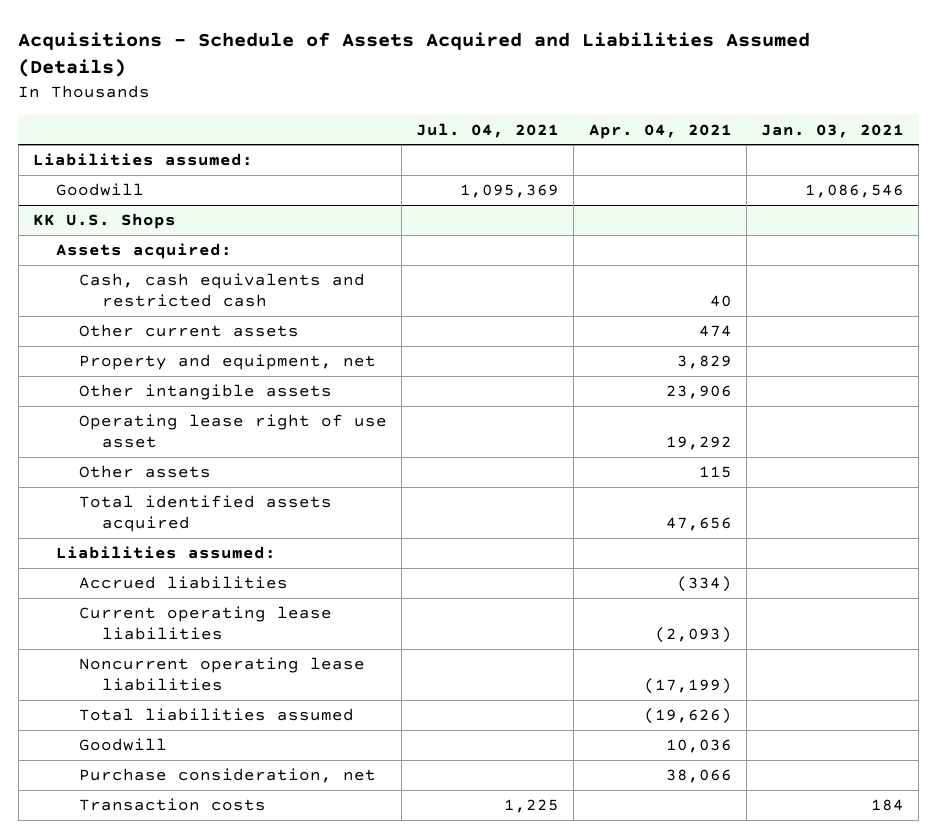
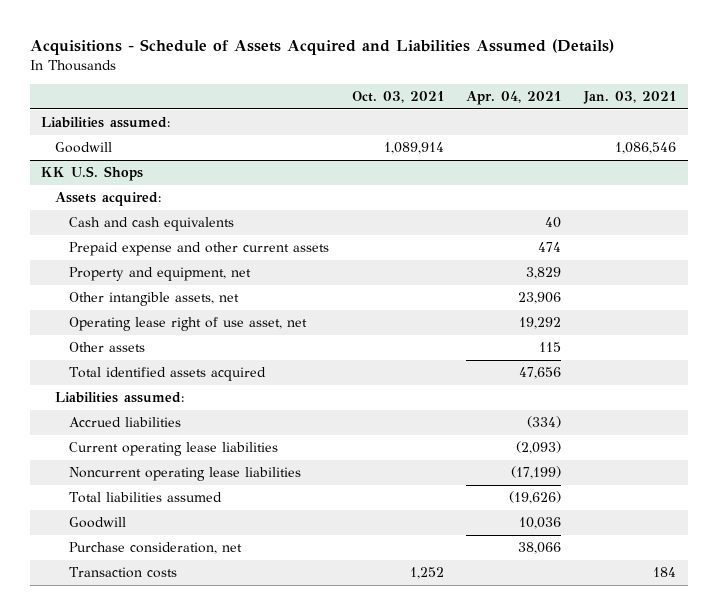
[416,122,560,138] Jul. 04, 2021 -> none
none -> [351,91,444,104] Oct. 03, 2021
[78,273,365,308] Cash, cash equivalents and restricted cash -> [69,217,235,232] Cash and cash equivalents
[78,324,299,338] Other current assets -> [69,242,330,257] Prepaid expense and other current assets
[78,384,332,401] Other intangible assets -> [69,292,240,307] Other intangible assets, net
[78,414,387,449] Operating lease right of use asset -> [69,317,308,332] Operating lease right of use asset, net

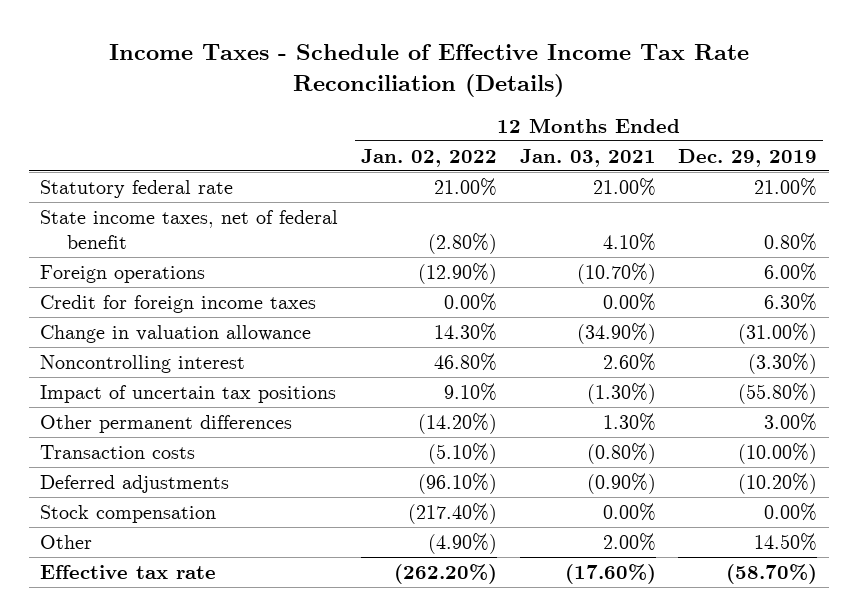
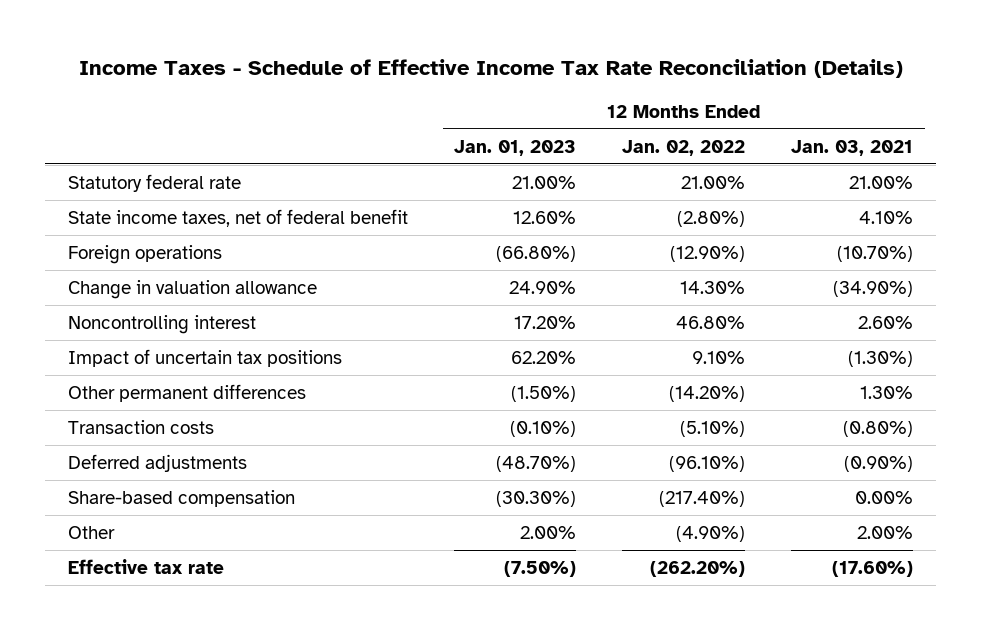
[678,148,818,167] Dec. 29, 2019 -> none
none -> [454,139,577,156] Jan. 01, 2023
[40,294,317,313] Credit for foreign income taxes -> none
[40,504,217,523] Stock compensation -> [68,489,296,507] Share-based compensation

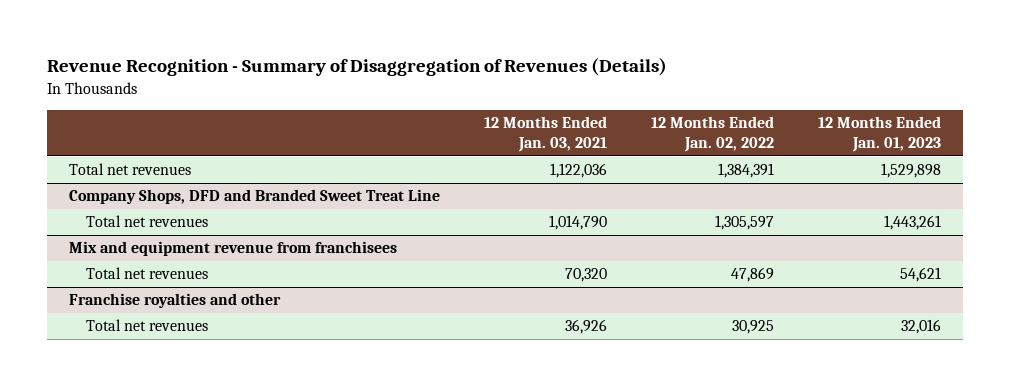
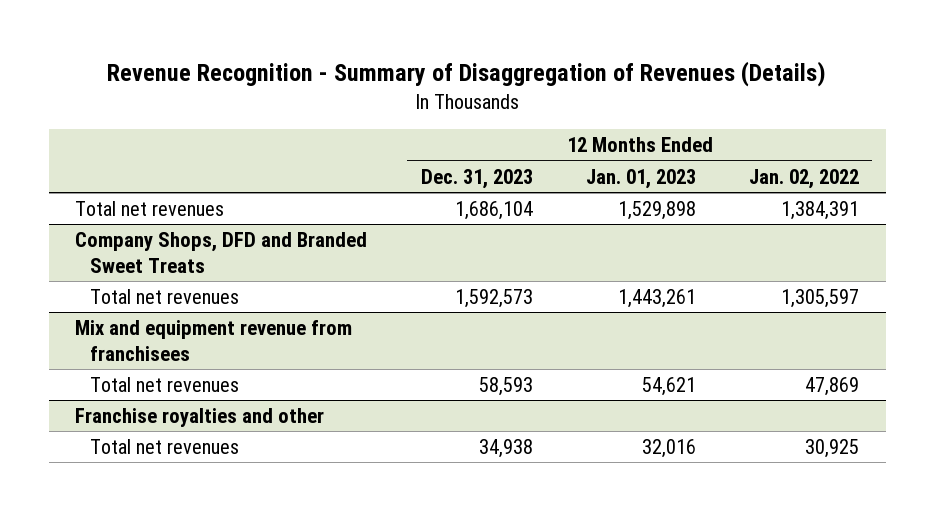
[484,116,608,153] 12 Months Ended Jan. 03, 2021 -> none
none -> [420,168,533,189] Dec. 31, 2023
[69,189,441,205] Company Shops, DFD and Branded Sweet Treat Line -> [75,232,368,273] Company Shops, DFD and Branded Sweet Treats

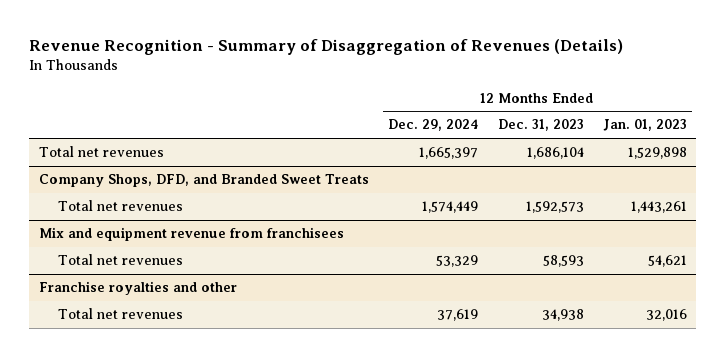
[749,168,860,189] Jan. 02, 2022 -> none
none -> [388,119,479,132] Dec. 29, 2024
[75,232,368,273] Company Shops, DFD and Branded Sweet Treats -> [38,174,369,188] Company Shops, DFD, and Branded Sweet Treats

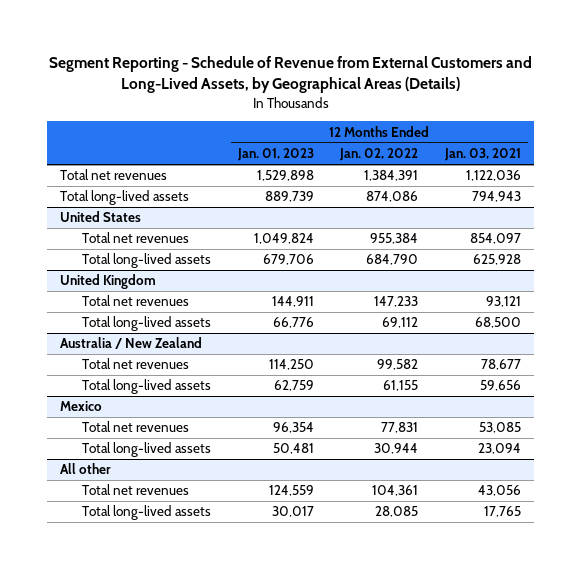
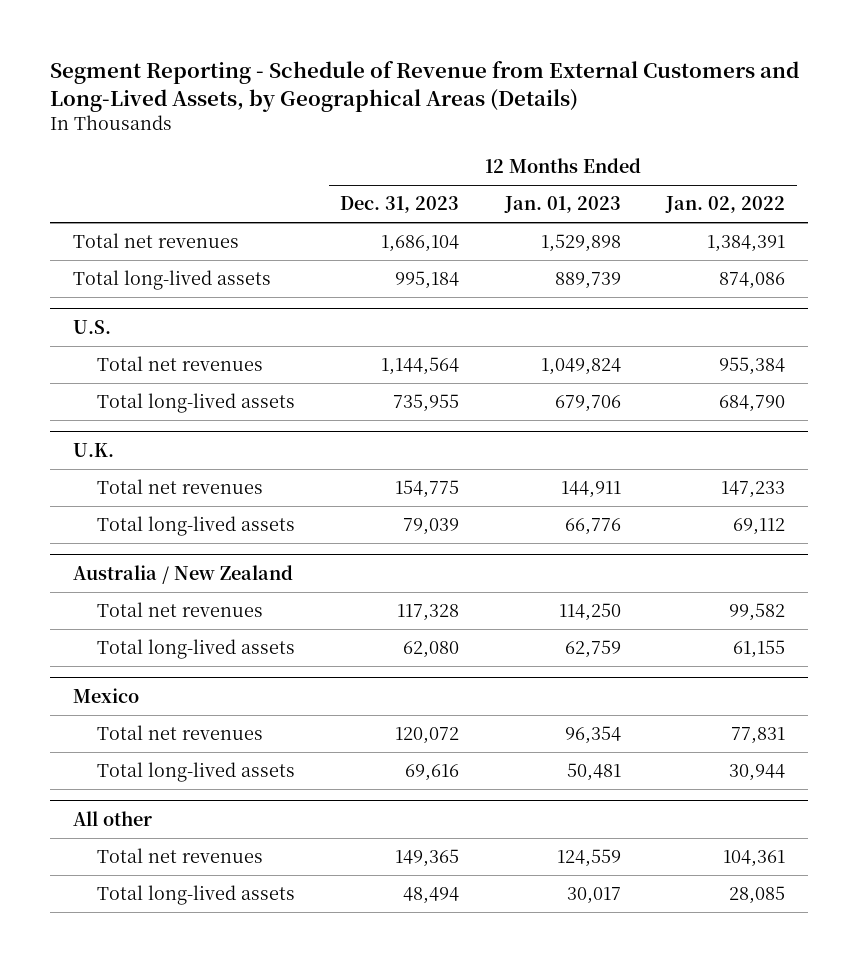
[444,148,522,162] Jan. 03, 2021 -> none
none -> [340,196,460,214] Dec. 31, 2023
[60,211,142,223] United States -> [72,319,111,334] U.S.
[60,274,157,290] United Kingdom -> [72,442,114,457] U.K.

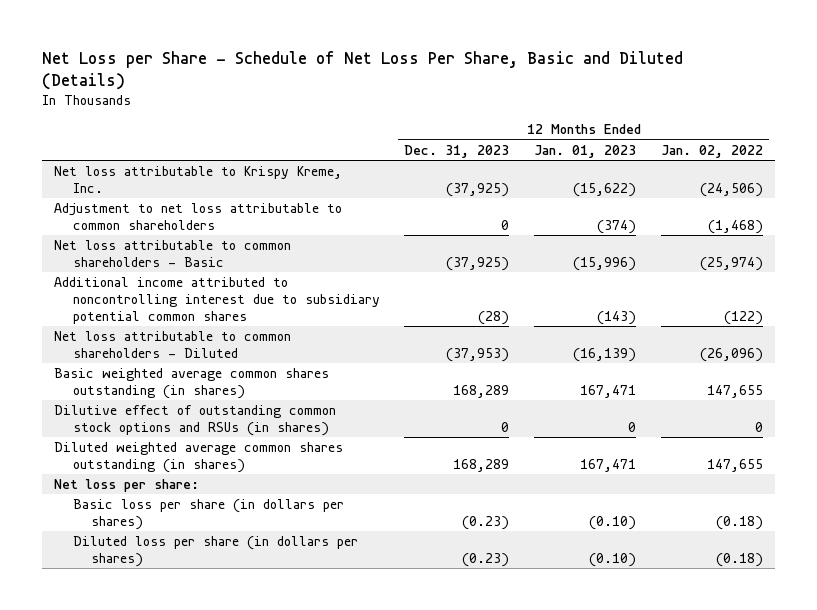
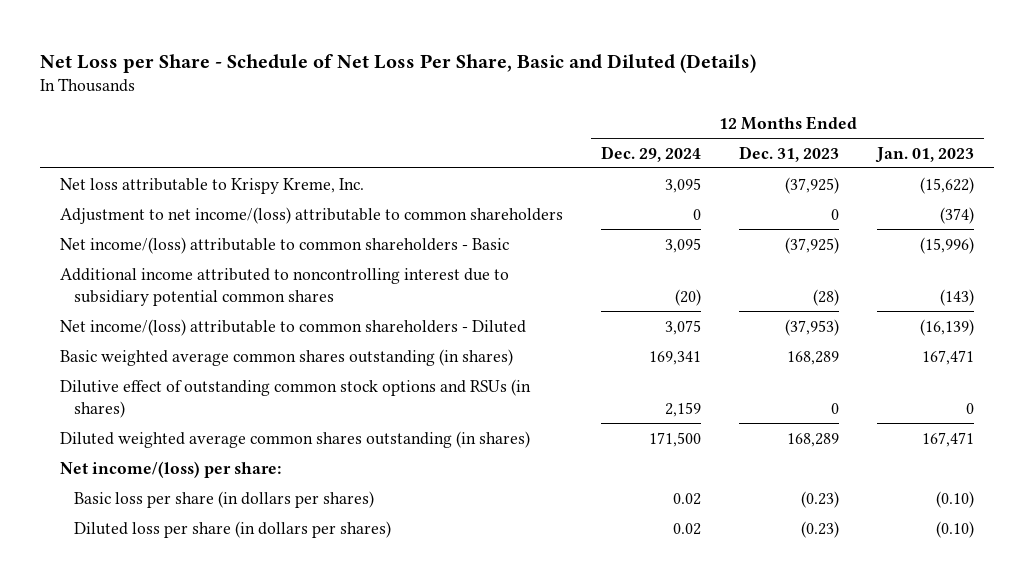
[660,144,763,158] Jan. 02, 2022 -> none
none -> [600,145,701,162] Dec. 29, 2024
[54,203,343,230] Adjustment to net loss attributable to common shareholders -> [59,206,563,224] Adjustment to net income/(loss) attributable to common shareholders
[54,240,292,267] Net loss attributable to common shareholders - Basic -> [59,236,509,254] Net income/(loss) attributable to common shareholders - Basic
[54,331,292,358] Net loss attributable to common shareholders - Diluted -> [59,318,526,336] Net income/(loss) attributable to common shareholders - Diluted
[54,479,200,493] Net loss per share: -> [59,460,281,478] Net income/(loss) per share:

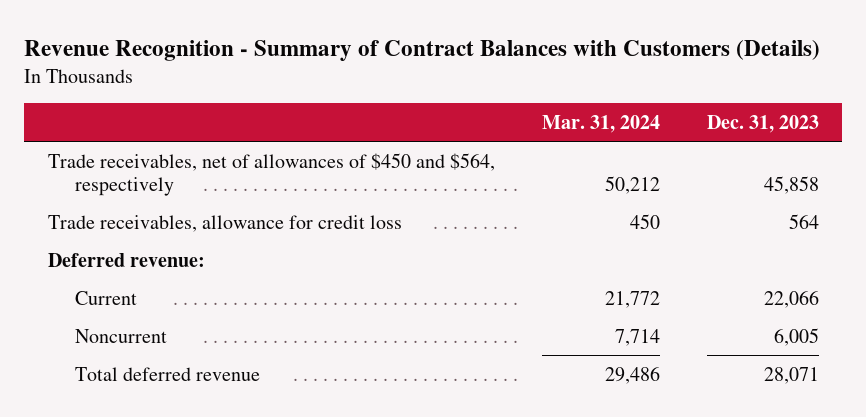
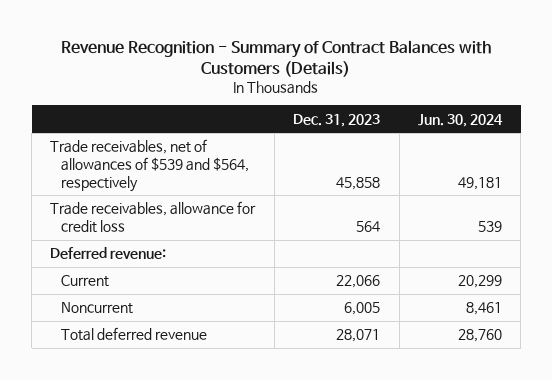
[541,114,660,133] Mar. 31, 2024 -> none
none -> [417,113,503,127] Jun. 30, 2024
[47,152,495,196] Trade receivables, net of allowances of $450 and $564, respectively -> [50,139,250,192] Trade receivables, net of allowances of $539 and $564, respectively

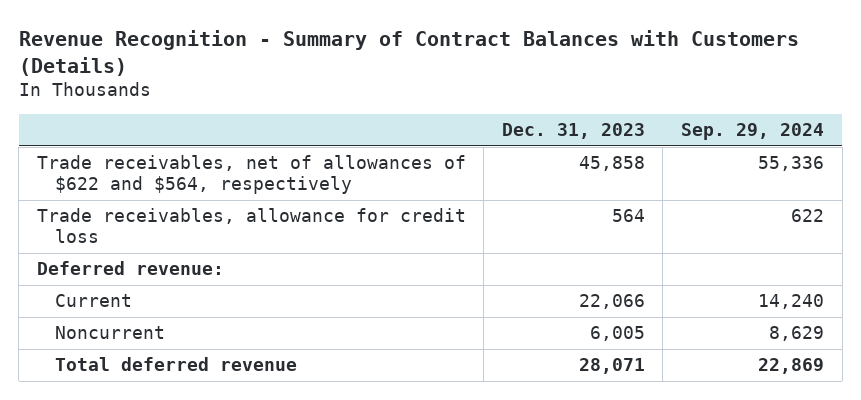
[417,113,503,127] Jun. 30, 2024 -> none
none -> [680,123,824,141] Sep. 29, 2024
[50,139,250,192] Trade receivables, net of allowances of $539 and $564, respectively -> [36,155,466,195] Trade receivables, net of allowances of $622 and $564, respectively

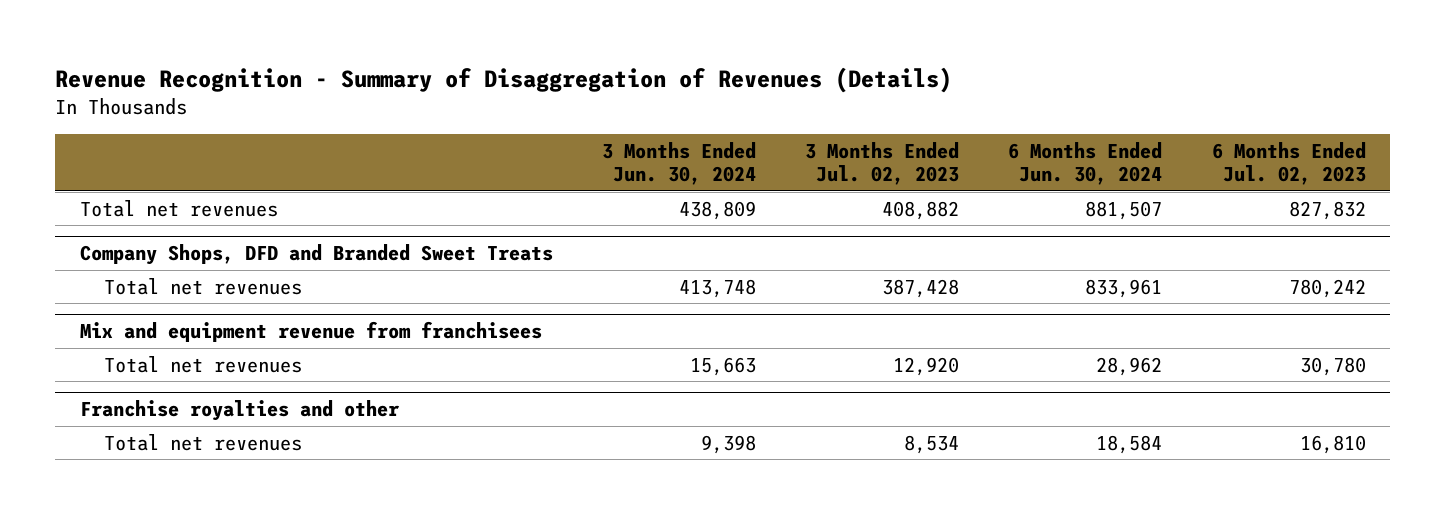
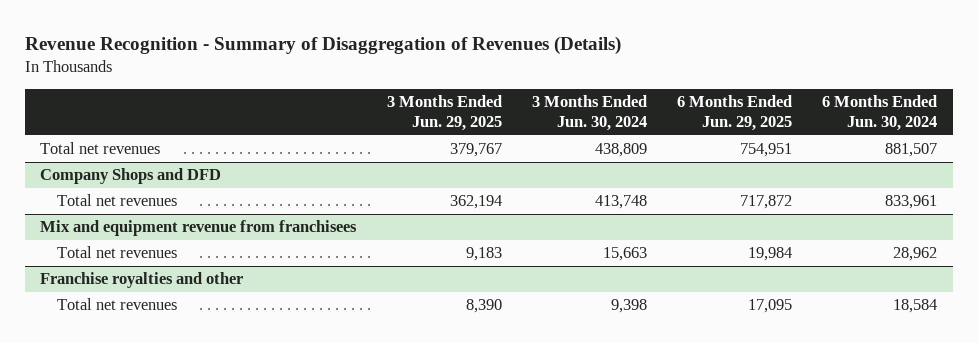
[805,141,960,186] 3 Months Ended Jul. 02, 2023 -> none
[1211,141,1366,186] 6 Months Ended Jul. 02, 2023 -> none
none -> [386,94,502,132] 3 Months Ended Jun. 29, 2025
none -> [677,94,793,132] 6 Months Ended Jun. 29, 2025
[79,244,553,266] Company Shops, DFD and Branded Sweet Treats -> [40,168,222,185] Company Shops and DFD

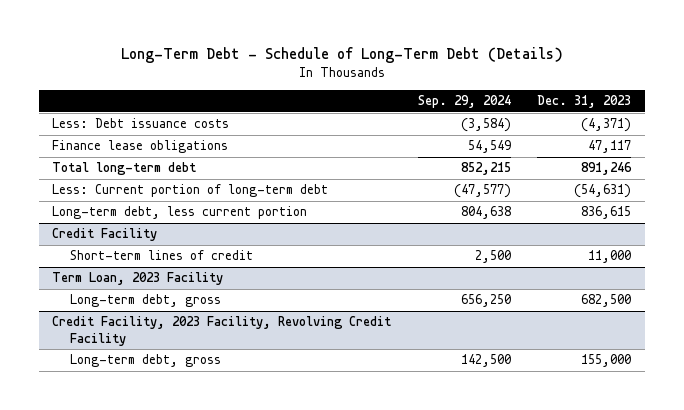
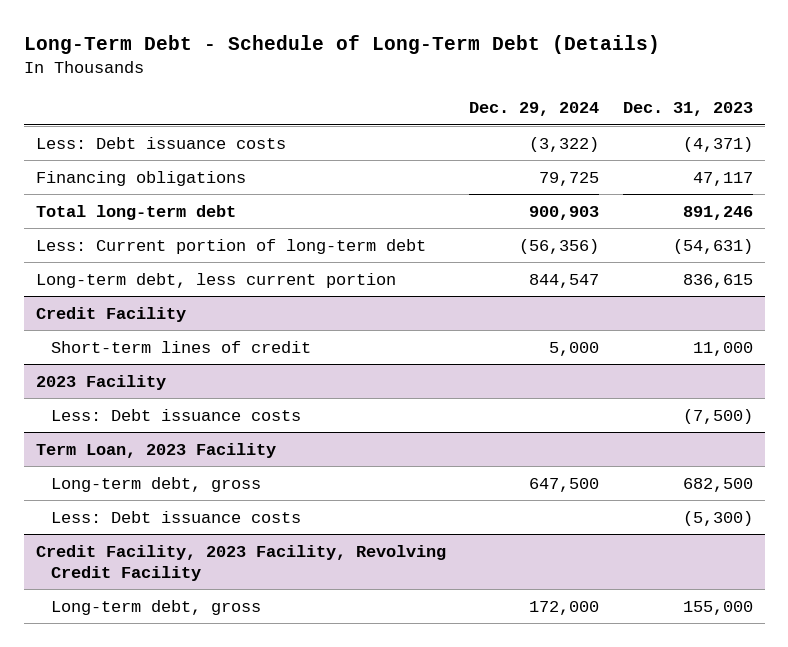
[417,95,511,109] Sep. 29, 2024 -> none
none -> [469,102,600,117] Dec. 29, 2024
[52,140,229,154] Finance lease obligations -> [35,170,246,186] Financing obligations
none -> [35,374,166,390] 2023 Facility
none -> [50,408,301,421] Less: Debt issuance costs
none -> [50,510,301,523] Less: Debt issuance costs

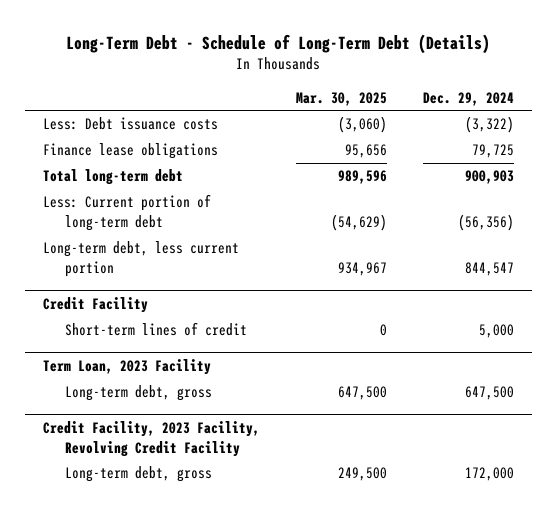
[622,102,753,117] Dec. 31, 2023 -> none
none -> [295,91,387,106] Mar. 30, 2025
[35,170,246,186] Financing obligations -> [42,143,218,160] Finance lease obligations
[35,374,166,390] 2023 Facility -> none
[50,408,301,421] Less: Debt issuance costs -> none
[50,510,301,523] Less: Debt issuance costs -> none

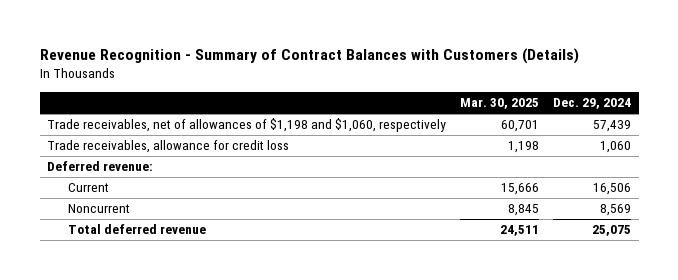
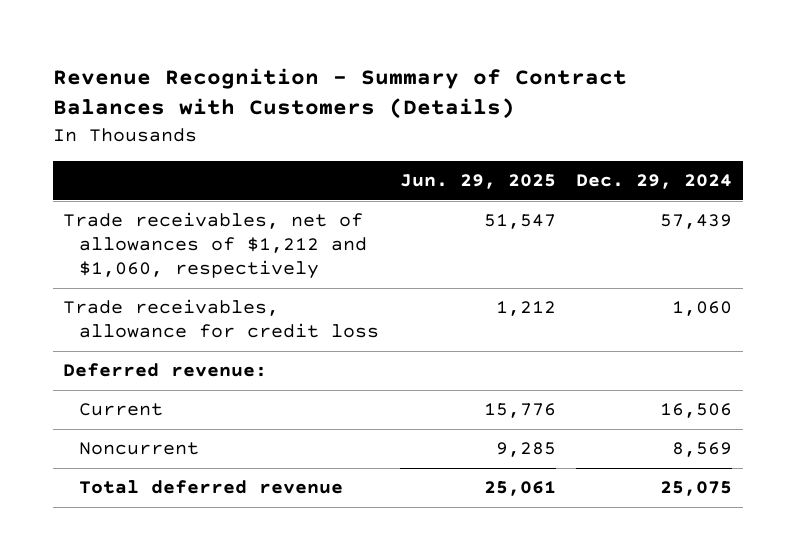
[460,98,540,110] Mar. 30, 2025 -> none
none -> [399,174,556,190] Jun. 29, 2025
[46,118,446,133] Trade receivables, net of allowances of $1,198 and $1,060, respectively -> [62,212,368,280] Trade receivables, net of allowances of $1,212 and $1,060, respectively

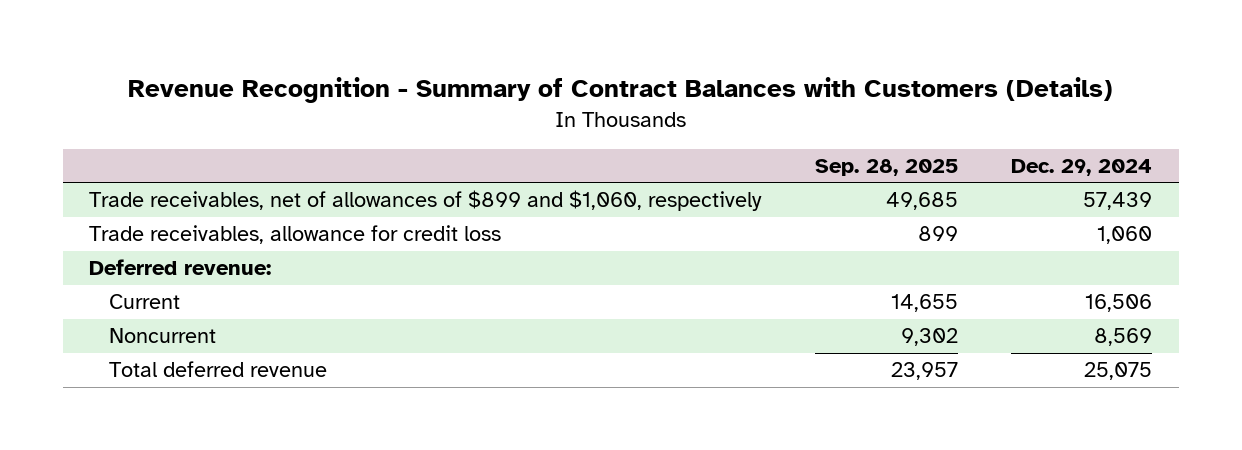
[399,174,556,190] Jun. 29, 2025 -> none
none -> [814,159,958,177] Sep. 28, 2025
[62,212,368,280] Trade receivables, net of allowances of $1,212 and $1,060, respectively -> [89,190,763,212] Trade receivables, net of allowances of $899 and $1,060, respectively

